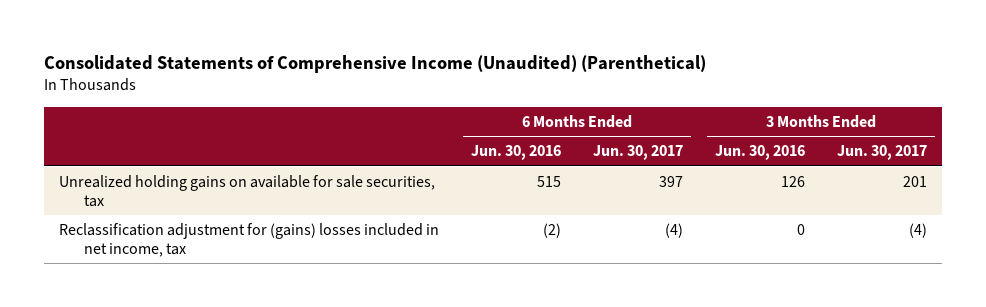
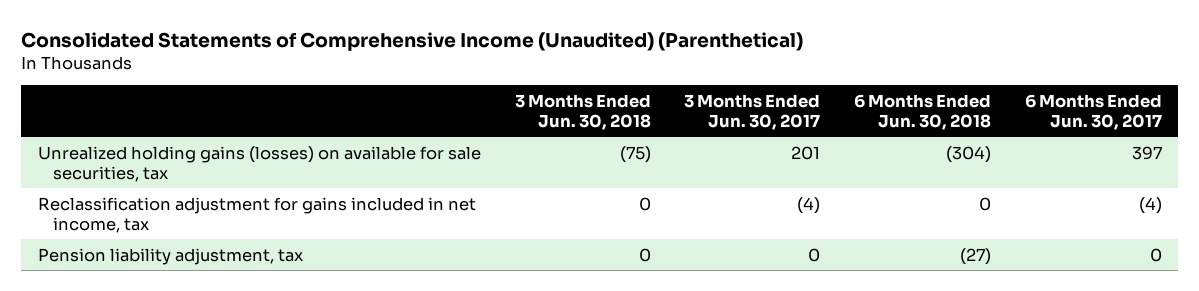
[471,145,562,161] Jun. 30, 2016 -> none
[714,145,805,161] Jun. 30, 2016 -> none
none -> [514,93,651,130] 3 Months Ended Jun. 30, 2018
none -> [853,93,991,130] 6 Months Ended Jun. 30, 2018
[59,175,436,207] Unrealized holding gains on available for sale securities, tax -> [37,145,481,182] Unrealized holding gains (losses) on available for sale securities, tax
[59,223,440,257] Reclassification adjustment for (gains) losses included in net income, tax -> [37,196,476,233] Reclassification adjustment for gains included in net income, tax
none -> [37,247,303,265] Pension liability adjustment, tax

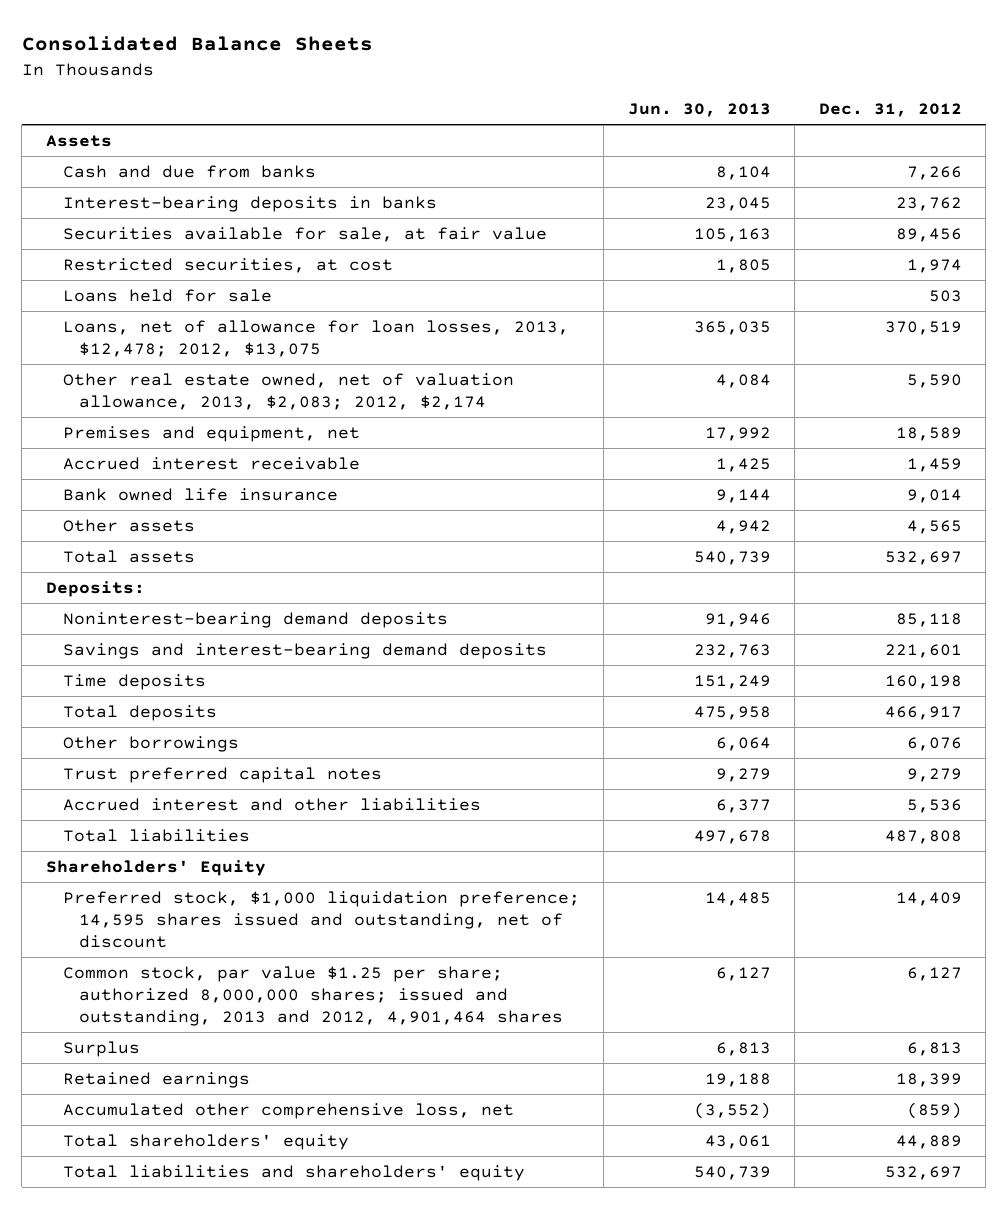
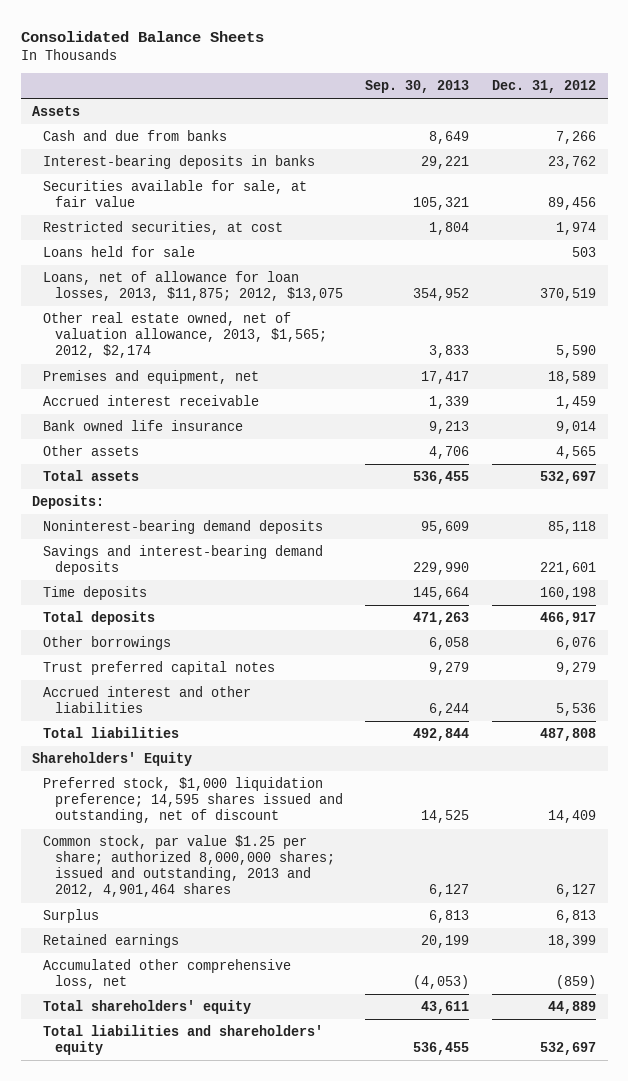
[627,102,771,117] Jun. 30, 2013 -> none
none -> [365,80,470,94] Sep. 30, 2013
[62,320,569,357] Loans, net of allowance for loan losses, 2013, $12,478; 2012, $13,075 -> [43,271,343,302] Loans, net of allowance for loan losses, 2013, $11,875; 2012, $13,075
[62,373,514,410] Other real estate owned, net of valuation allowance, 2013, $2,083; 2012, $2,174 -> [43,312,327,359] Other real estate owned, net of valuation allowance, 2013, $1,565; 2012, $2,174

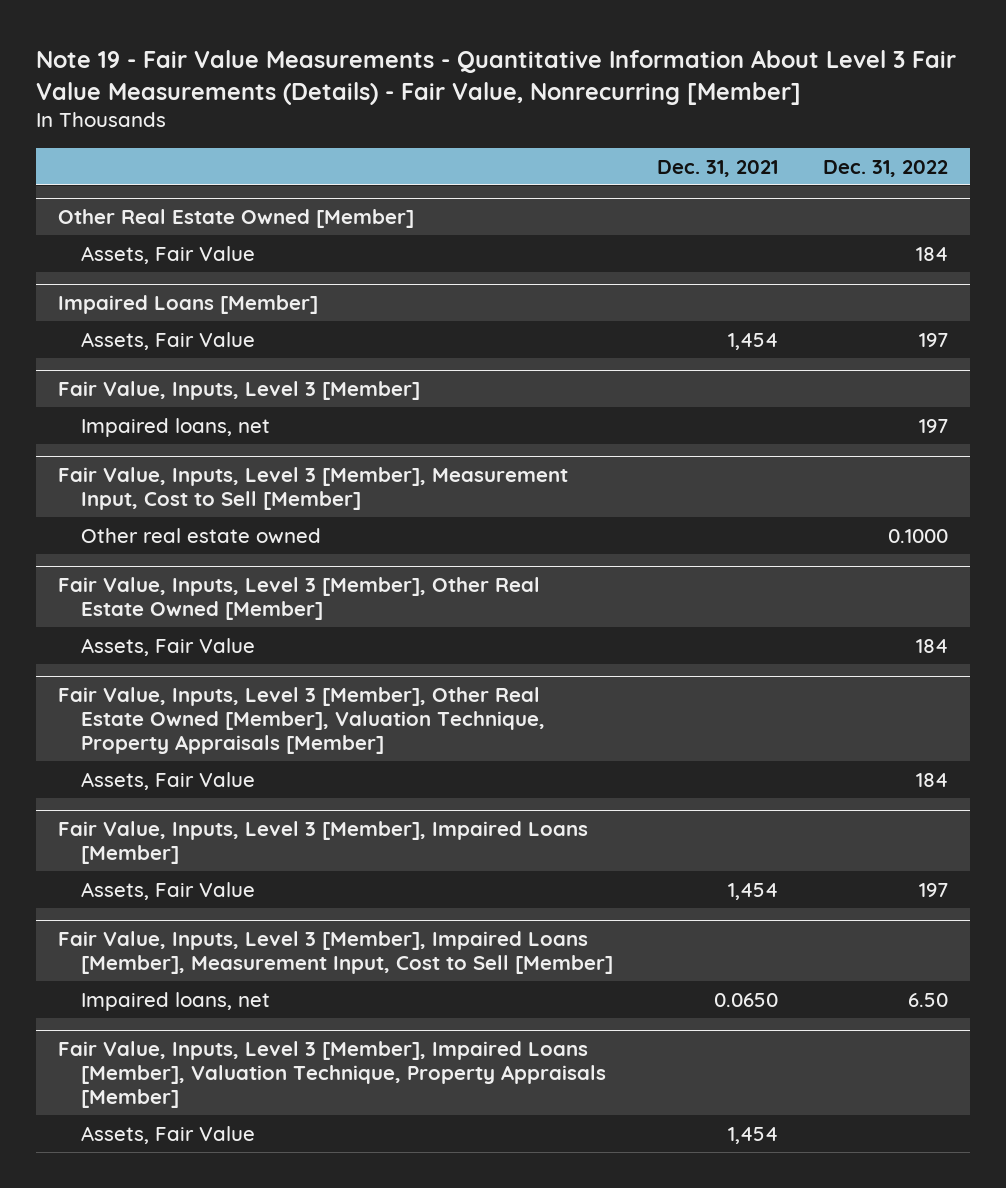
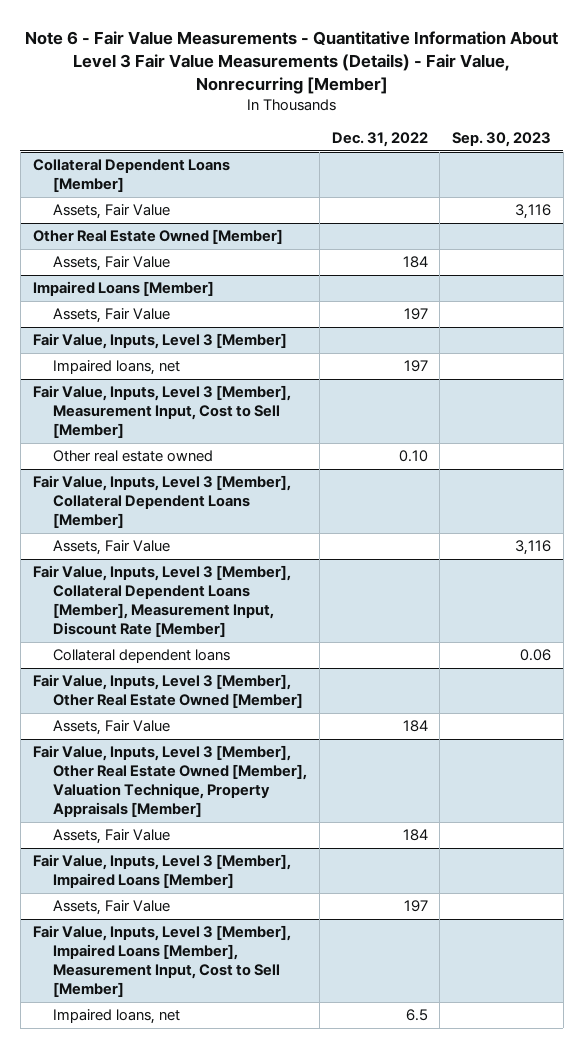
[35,49,956,105] Note 19 - Fair Value Measurements - Quantitative Information About Level 3 Fair Value Measurements (Details) - Fair Value, Nonrecurring [Member] -> [24,30,558,95] Note 6 - Fair Value Measurements - Quantitative Information About Level 3 Fair Value Measurements (Details) - Fair Value, Nonrecurring [Member]
[657,159,779,177] Dec. 31, 2021 -> none
none -> [452,132,552,148] Sep. 30, 2023
none -> [32,159,230,193] Collateral Dependent Loans [Member]
none -> [53,204,171,220] Assets, Fair Value
[887,528,948,543] 0.1000 -> [398,450,428,463] 0.10
none -> [32,475,291,529] Fair Value, Inputs, Level 3 [Member], Collateral Dependent Loans [Member]
none -> [53,540,171,556] Assets, Fair Value
none -> [32,565,291,638] Fair Value, Inputs, Level 3 [Member], Collateral Dependent Loans [Member], Measurement Input, Discount Rate [Member]
none -> [53,649,231,664] Collateral dependent loans
[58,1040,606,1109] Fair Value, Inputs, Level 3 [Member], Impaired Loans [Member], Valuation Technique, Property Appraisals [Member] -> none
[80,1125,255,1144] Assets, Fair Value -> none
[907,992,948,1007] 6.50 -> [405,1009,428,1022] 6.5

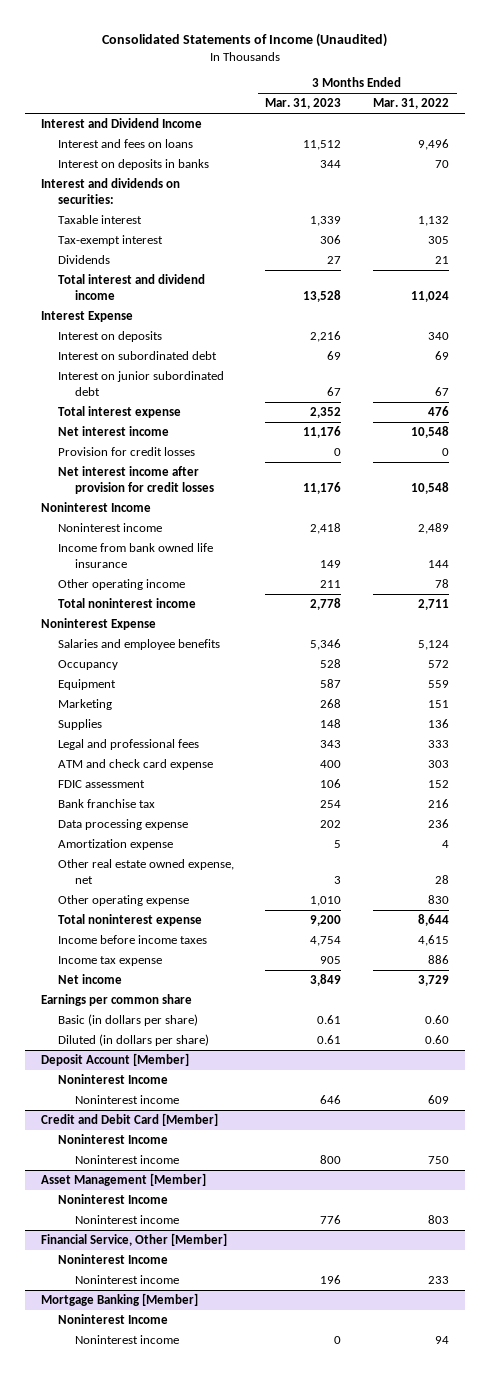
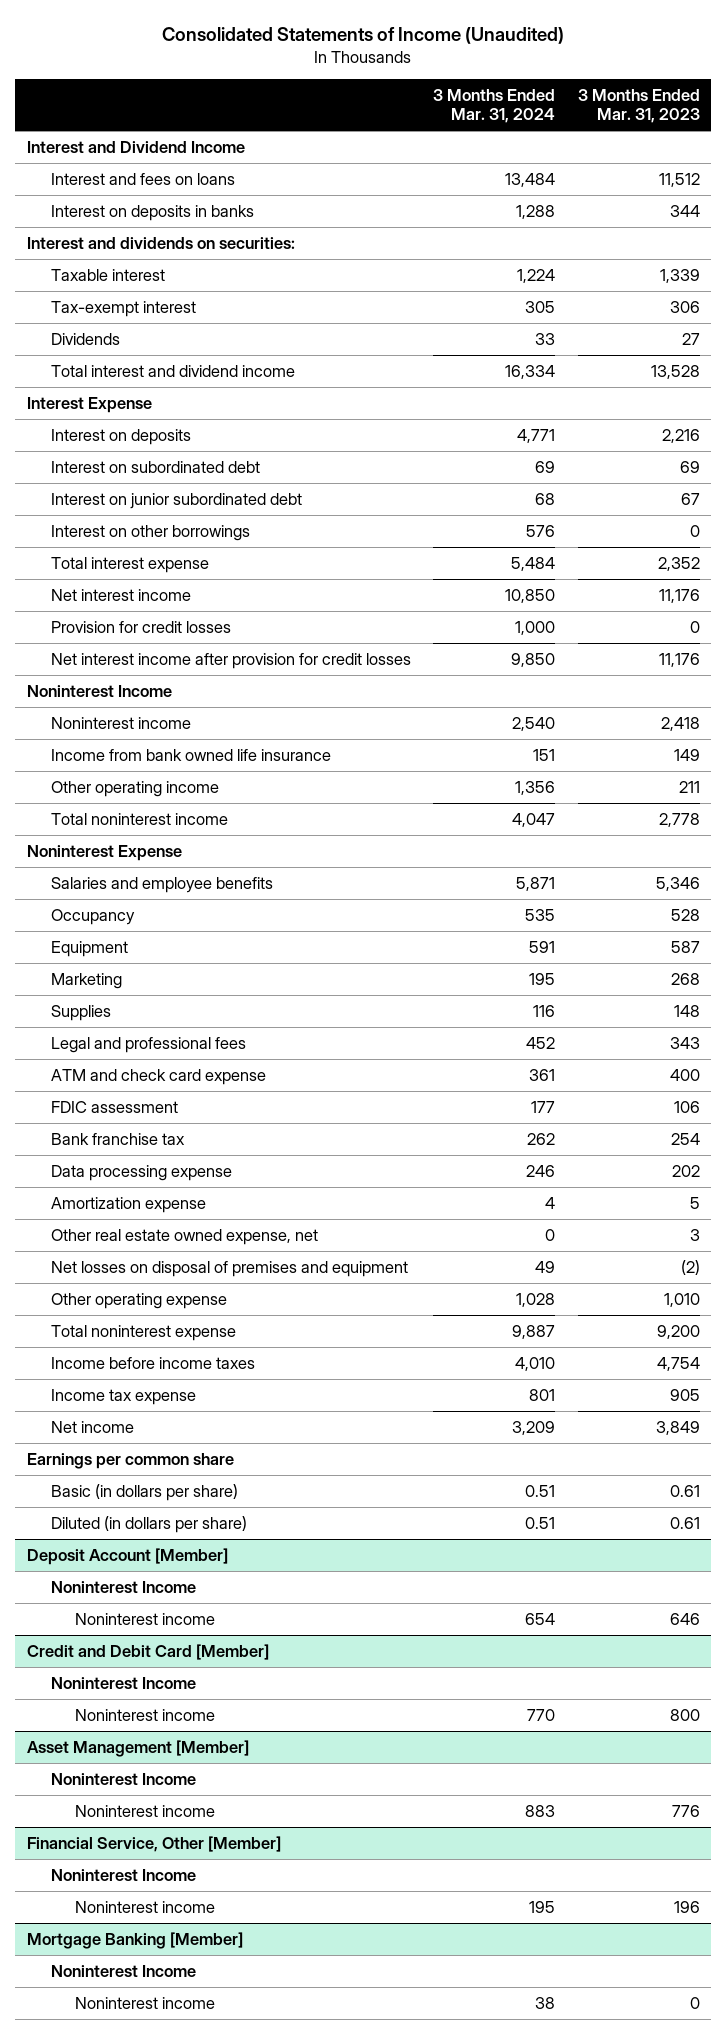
[372,98,449,110] Mar. 31, 2022 -> none
none -> [433,88,556,124] 3 Months Ended Mar. 31, 2024
none -> [50,524,250,541] Interest on other borrowings
none -> [50,1260,408,1277] Net losses on disposal of premises and equipment

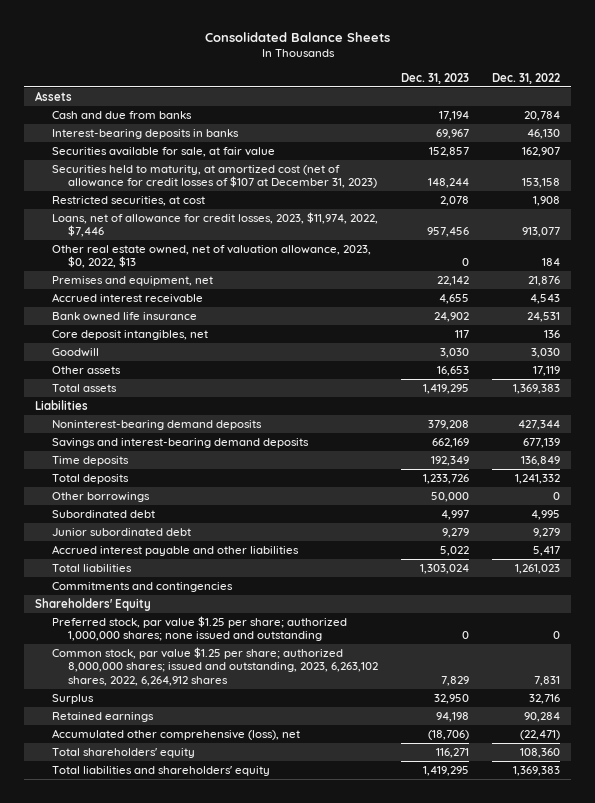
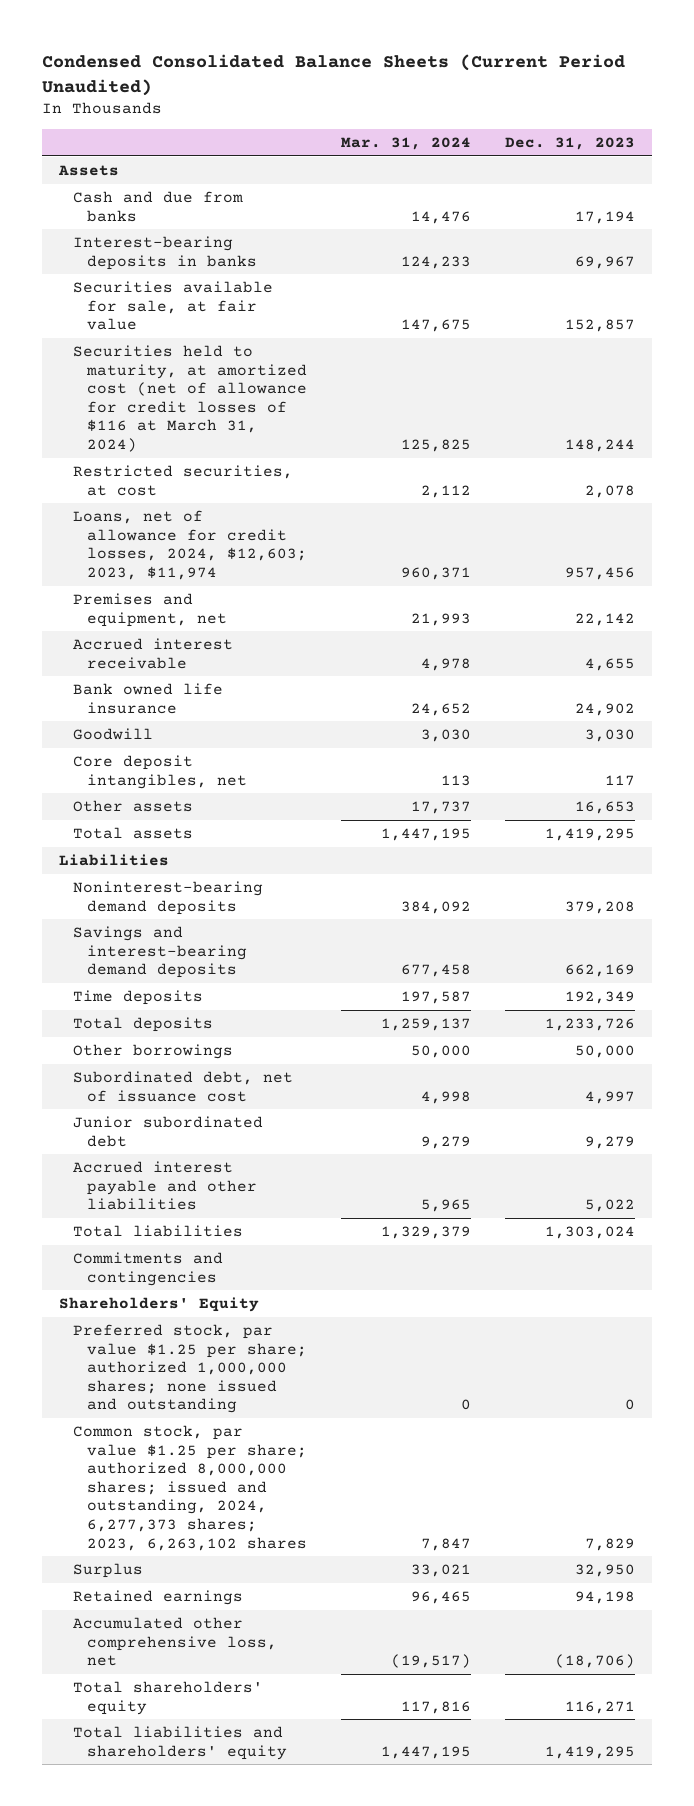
[204,31,390,42] Consolidated Balance Sheets -> [41,53,625,96] Condensed Consolidated Balance Sheets (Current Period Unaudited)
[491,72,560,84] Dec. 31, 2022 -> none
none -> [341,137,472,151] Mar. 31, 2024
[51,165,377,189] Securities held to maturity, at amortized cost (net of allowance for credit losses of $107 at December 31, 2023) -> [73,345,308,453] Securities held to maturity, at amortized cost (net of allowance for credit losses of $116 at March 31, 2024)
[51,245,371,269] Other real estate owned, net of valuation allowance, 2023, $0, 2022, $13 -> none
[51,212,378,238] Loans, net of allowance for credit losses, 2023, $11,974, 2022, $7,446 -> [73,510,308,580] Loans, net of allowance for credit losses, 2024, $12,603; 2023, $11,974
[51,330,208,341] Core deposit intangibles, net -> [73,755,248,789] Core deposit intangibles, net
[51,510,155,519] Subordinated debt -> [73,1071,294,1102] Subordinated debt, net of issuance cost
[51,647,378,686] Common stock, par value $1.25 per share; authorized 8,000,000 shares; issued and outstanding, 2023, 6,263,102 shares, 2022, 6,264,912 shares -> [73,1425,308,1551] Common stock, par value $1.25 per share; authorized 8,000,000 shares; issued and outstanding, 2024, 6,277,373 shares; 2023, 6,263,102 shares
[51,729,300,741] Accumulated other comprehensive (loss), net -> [73,1617,278,1667] Accumulated other comprehensive loss, net

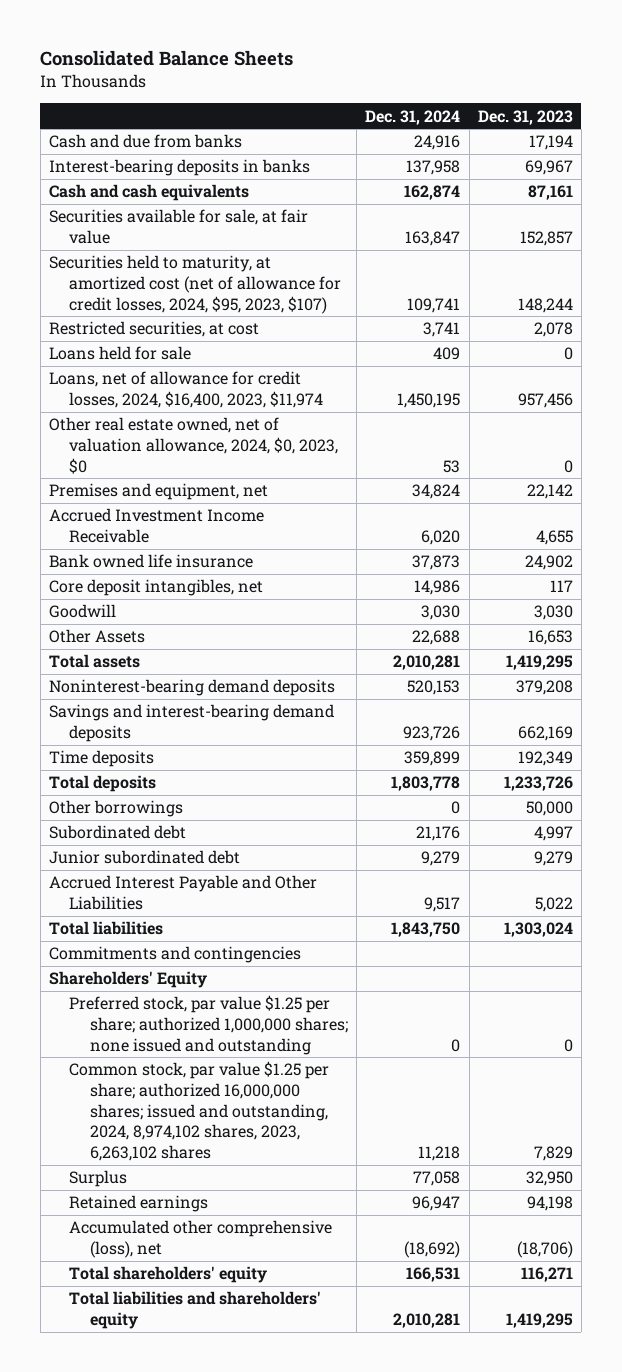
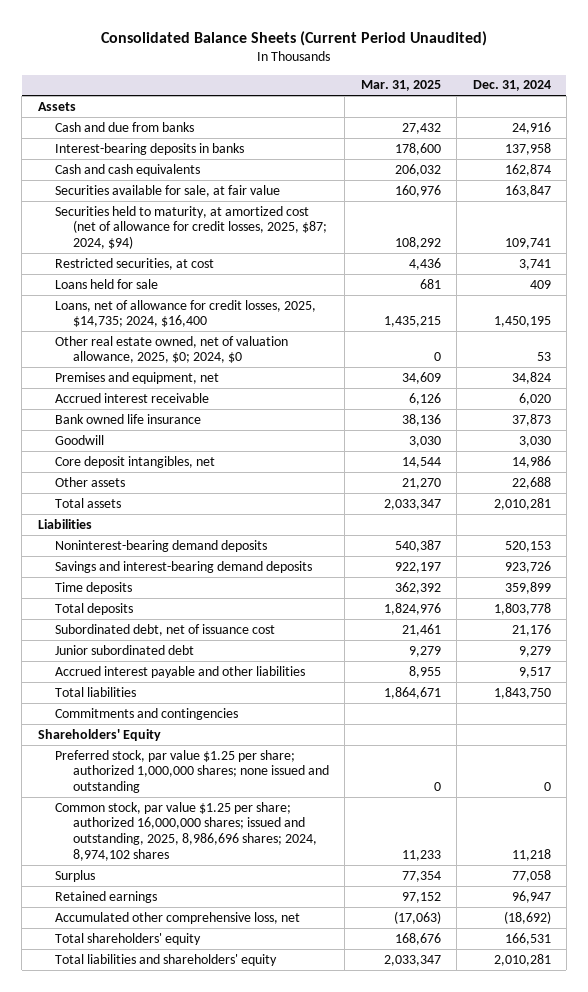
[40,50,294,67] Consolidated Balance Sheets -> [101,30,488,46] Consolidated Balance Sheets (Current Period Unaudited)
[477,109,573,125] Dec. 31, 2023 -> none
none -> [360,80,441,92] Mar. 31, 2025
none -> [37,101,76,111] Assets
[48,255,342,314] Securities held to maturity, at amortized cost (net of allowance for credit losses, 2024, $95, 2023, $107) -> [55,205,328,250] Securities held to maturity, at amortized cost (net of allowance for credit losses, 2025, $87; 2024, $94)
[48,371,324,408] Loans, net of allowance for credit losses, 2024, $16,400, 2023, $11,974 -> [55,299,317,328] Loans, net of allowance for credit losses, 2025, $14,735; 2024, $16,400
[48,417,339,474] Other real estate owned, net of valuation allowance, 2024, $0, 2023, $0 -> [55,335,289,364] Other real estate owned, net of valuation allowance, 2025, $0; 2024, $0
[48,508,264,543] Accrued Investment Income Receivable -> [55,392,210,403] Accrued interest receivable
[48,579,263,597] Core deposit intangibles, net -> [55,455,216,468] Core deposit intangibles, net
[48,629,145,644] Other Assets -> [55,476,126,487] Other assets
none -> [37,518,92,529] Liabilities
[48,800,183,818] Other borrowings -> none
[48,825,186,840] Subordinated debt -> [55,623,276,636] Subordinated debt, net of issuance cost
[48,875,317,910] Accrued Interest Payable and Other Liabilities -> [55,665,306,678] Accrued interest payable and other liabilities
[69,1061,330,1162] Common stock, par value $1.25 per share; authorized 16,000,000 shares; issued and outstanding, 2024, 8,974,102 shares, 2023, 6,263,102 shares -> [55,801,318,861] Common stock, par value $1.25 per share; authorized 16,000,000 shares; issued and outstanding, 2025, 8,986,696 shares; 2024, 8,974,102 shares
[69,1220,333,1258] Accumulated other comprehensive (loss), net -> [55,911,301,924] Accumulated other comprehensive loss, net

